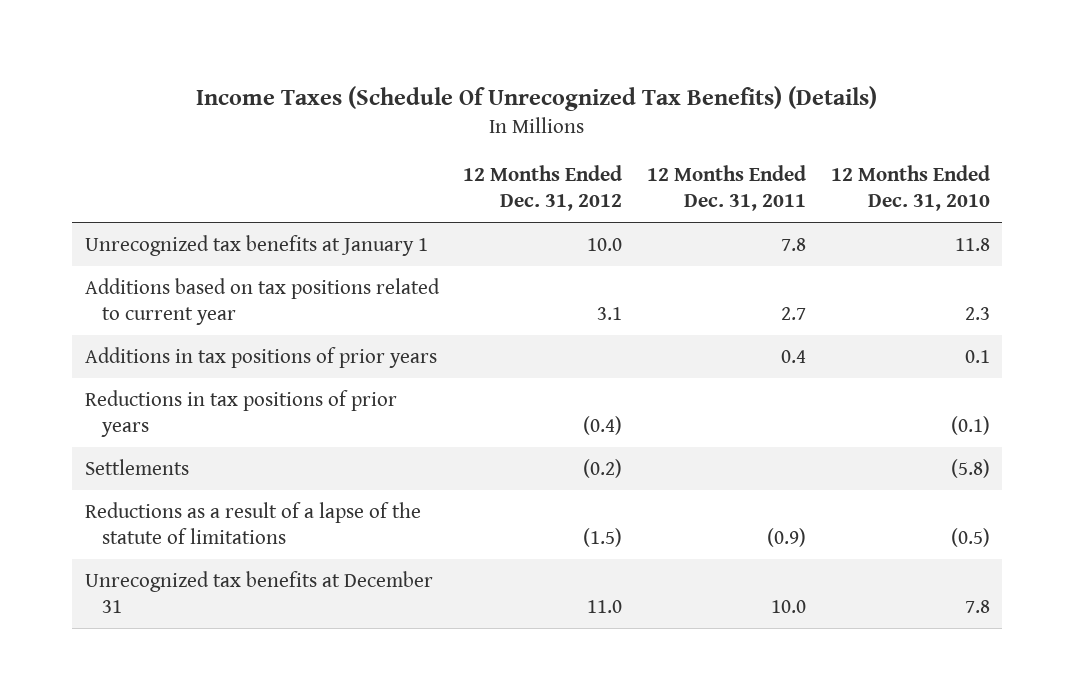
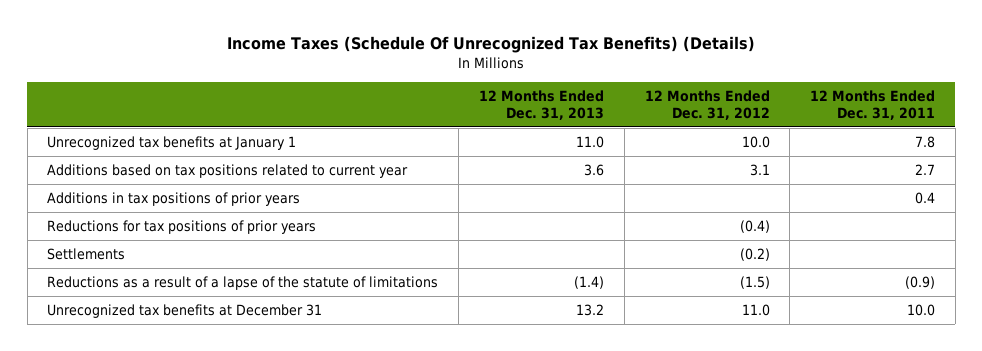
[830,165,990,212] 12 Months Ended Dec. 31, 2010 -> none
none -> [478,89,604,120] 12 Months Ended Dec. 31, 2013
[84,389,397,437] Reductions in tax positions of prior years -> [47,220,317,235] Reductions for tax positions of prior years

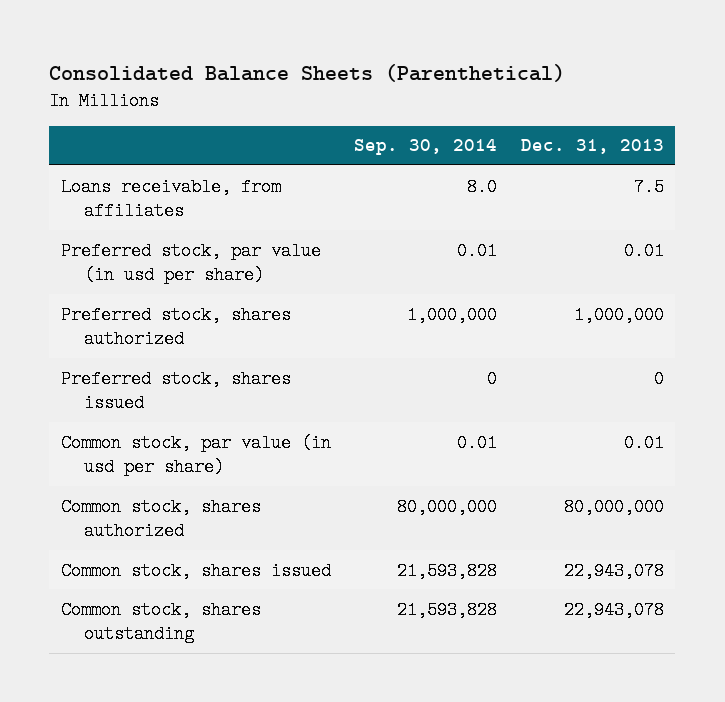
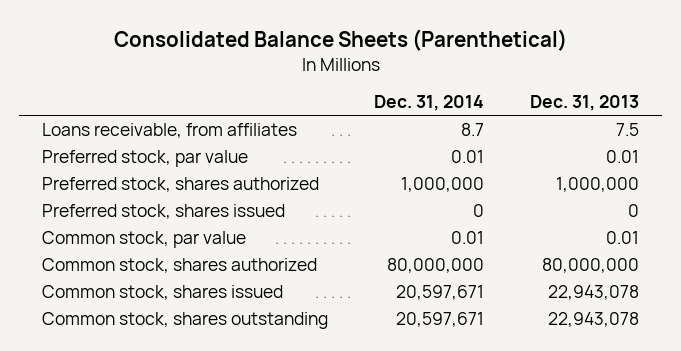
[354,139,498,156] Sep. 30, 2014 -> none
none -> [374,95,485,112] Dec. 31, 2014
[60,241,321,284] Preferred stock, par value (in usd per share) -> [42,149,249,167] Preferred stock, par value
[60,433,331,476] Common stock, par value (in usd per share) -> [42,230,247,248] Common stock, par value

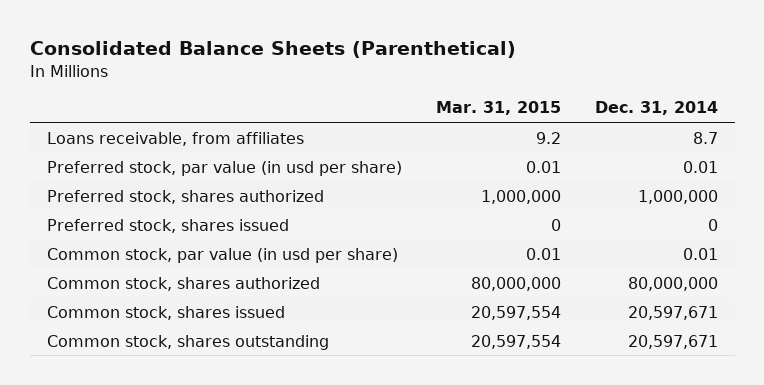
[529,95,639,112] Dec. 31, 2013 -> none
none -> [435,101,561,116] Mar. 31, 2015
[42,149,249,167] Preferred stock, par value -> [46,160,402,176] Preferred stock, par value (in usd per share)
[42,230,247,248] Common stock, par value -> [46,247,398,263] Common stock, par value (in usd per share)

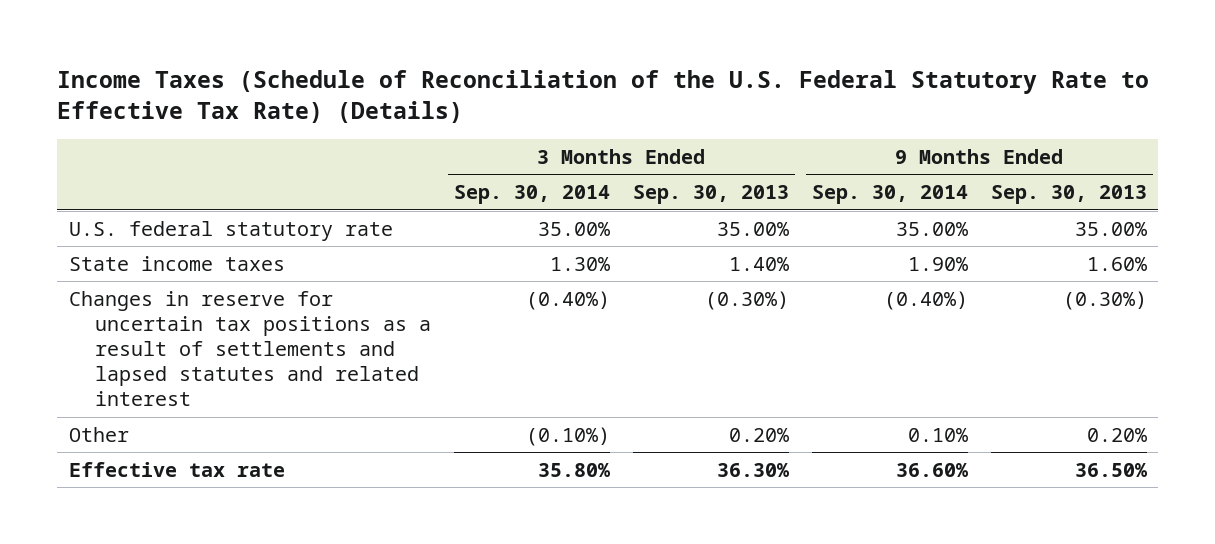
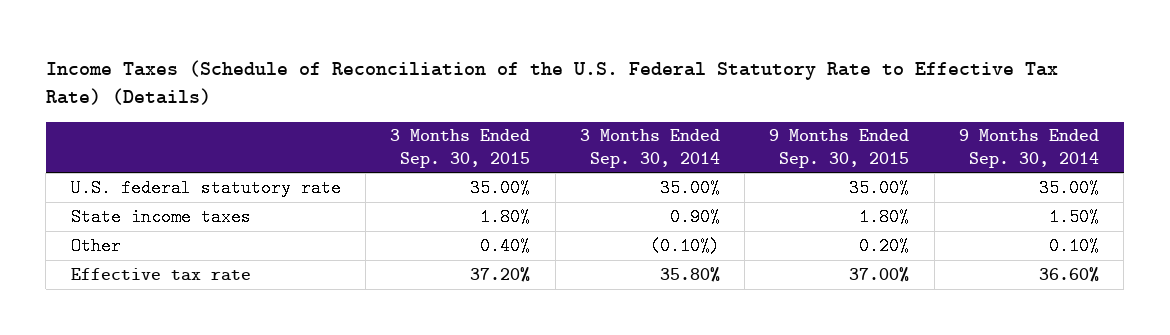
[632,185,789,205] Sep. 30, 2013 -> none
[990,185,1147,205] Sep. 30, 2013 -> none
none -> [390,129,531,168] 3 Months Ended Sep. 30, 2015
none -> [769,129,910,168] 9 Months Ended Sep. 30, 2015
[68,290,431,407] Changes in reserve for uncertain tax positions as a result of settlements and lapsed statutes and related interest -> none
[549,256,610,271] 1.30% -> [669,207,720,226] 0.90%
[907,256,968,271] 1.90% -> [1049,207,1100,226] 1.50%

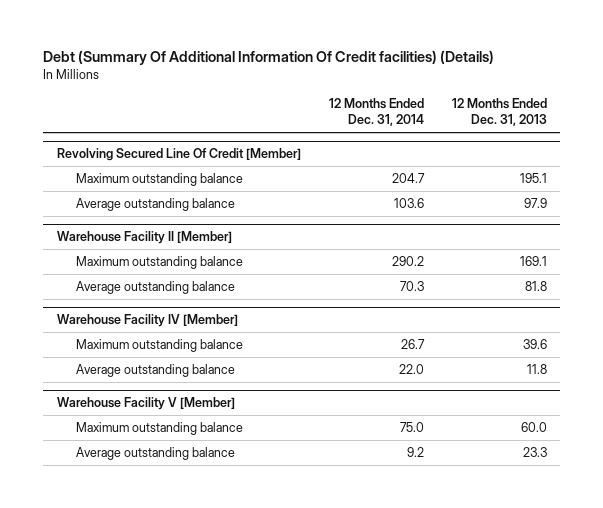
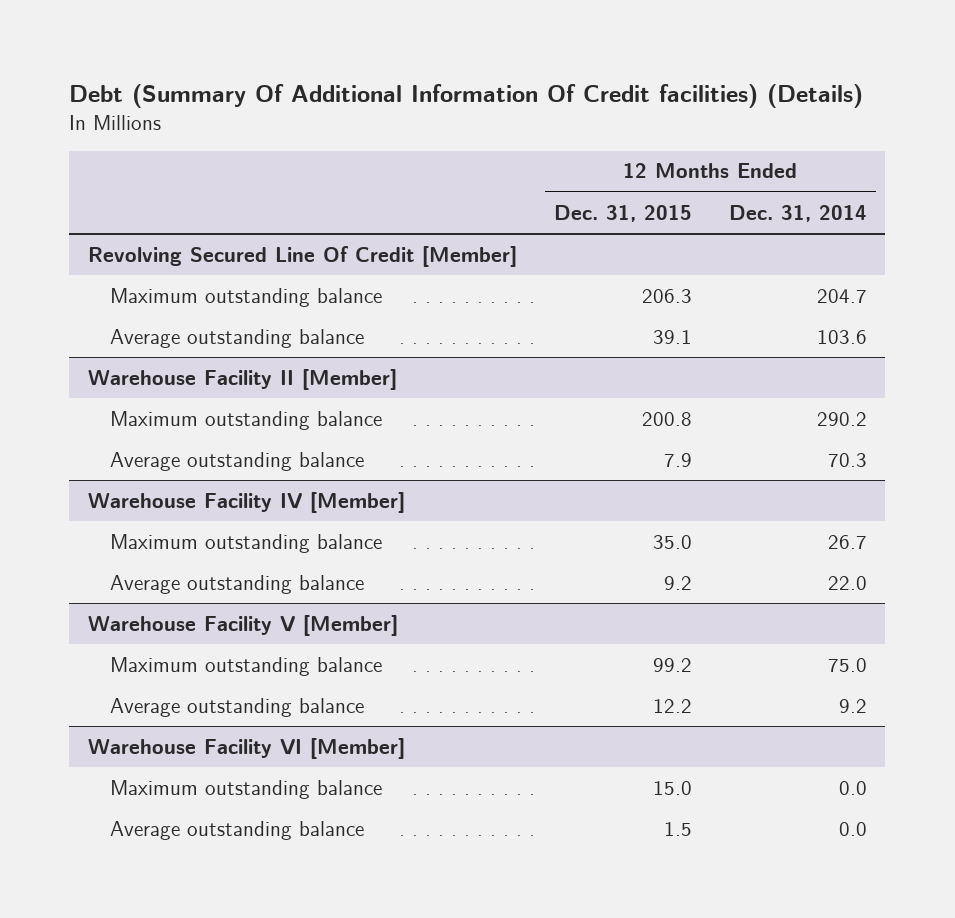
[451,98,547,127] 12 Months Ended Dec. 31, 2013 -> none
none -> [553,204,692,222] Dec. 31, 2015
none -> [87,737,405,759] Warehouse Facility VI [Member]
none -> [110,779,383,799] Maximum outstanding balance
none -> [110,820,365,840] Average outstanding balance

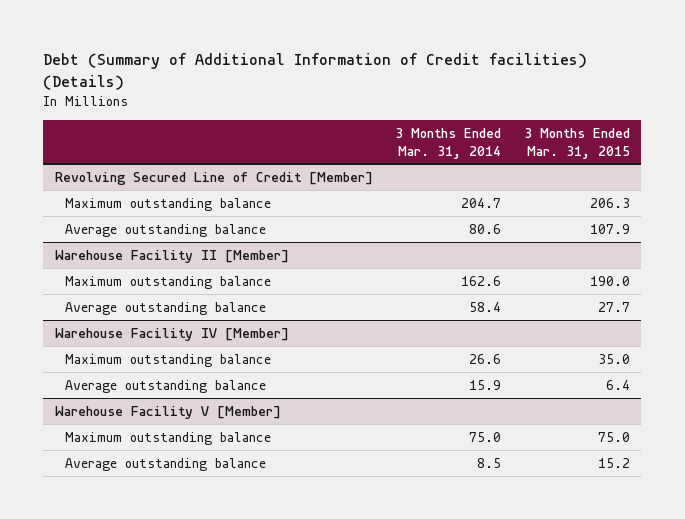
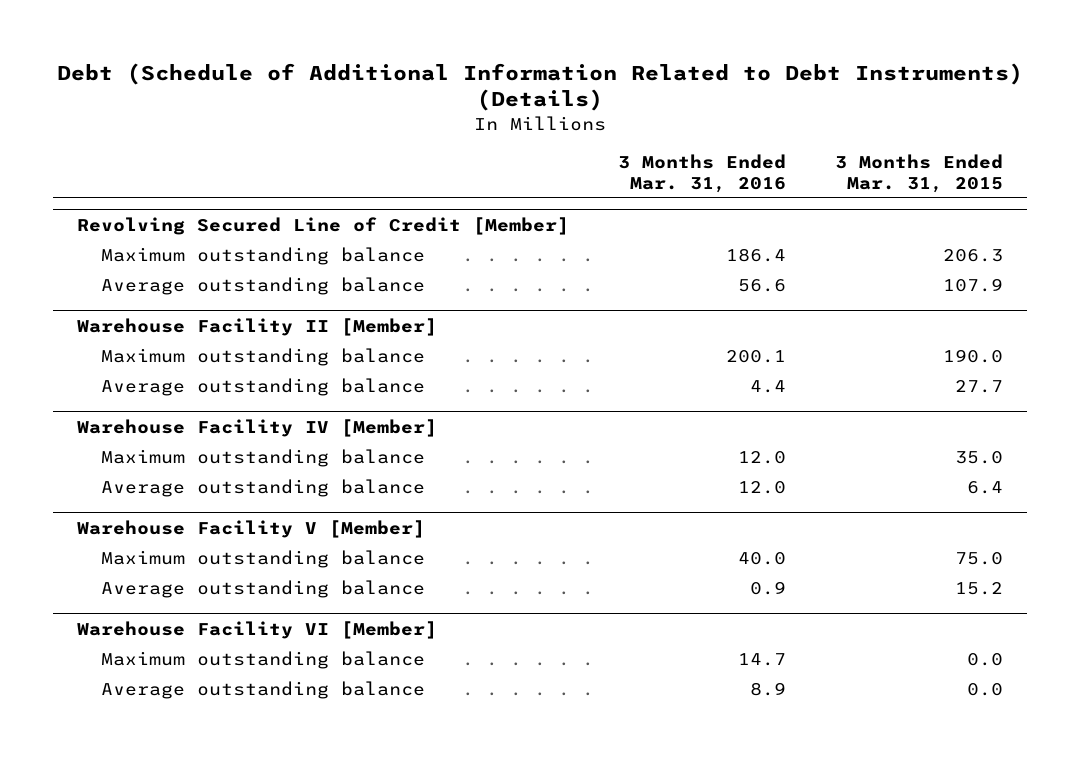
[43,53,588,90] Debt (Summary of Additional Information of Credit facilities) (Details) -> [56,62,1023,112] Debt (Schedule of Additional Information Related to Debt Instruments) (Details)
[395,127,502,159] 3 Months Ended Mar. 31, 2014 -> none
none -> [617,154,786,193] 3 Months Ended Mar. 31, 2016
none -> [77,620,438,639] Warehouse Facility VI [Member]
none -> [101,651,426,670] Maximum outstanding balance
none -> [101,681,426,700] Average outstanding balance

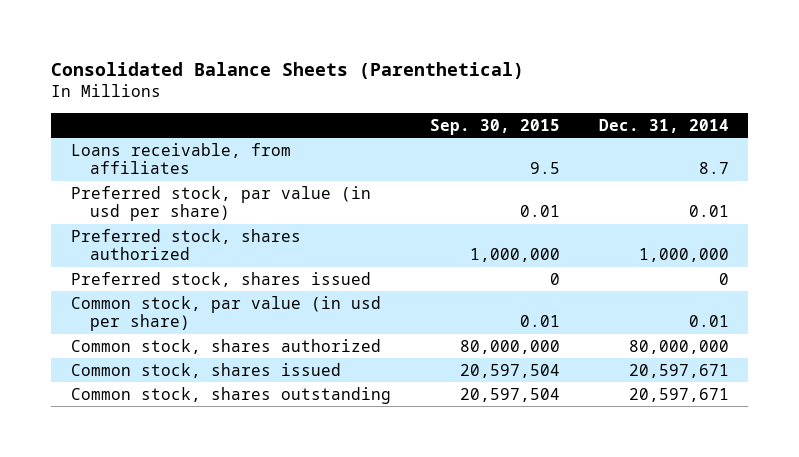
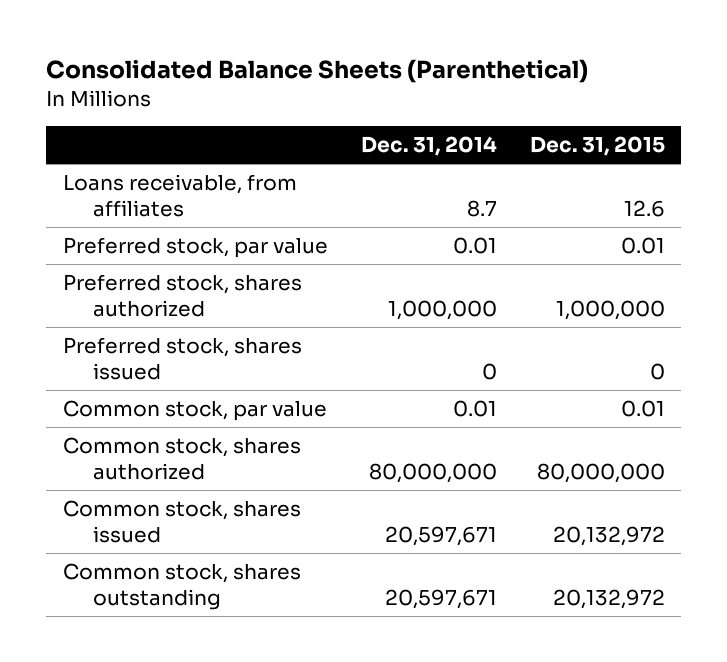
[429,118,560,135] Sep. 30, 2015 -> none
none -> [529,136,665,157] Dec. 31, 2015
[70,185,371,222] Preferred stock, par value (in usd per share) -> [62,236,328,258] Preferred stock, par value
[70,295,381,332] Common stock, par value (in usd per share) -> [62,399,327,421] Common stock, par value

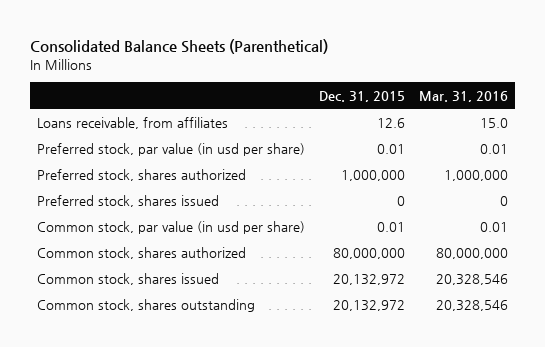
[360,136,497,157] Dec. 31, 2014 -> none
none -> [419,90,509,102] Mar. 31, 2016
[62,236,328,258] Preferred stock, par value -> [37,142,306,156] Preferred stock, par value (in usd per share)
[62,399,327,421] Common stock, par value -> [37,220,306,234] Common stock, par value (in usd per share)

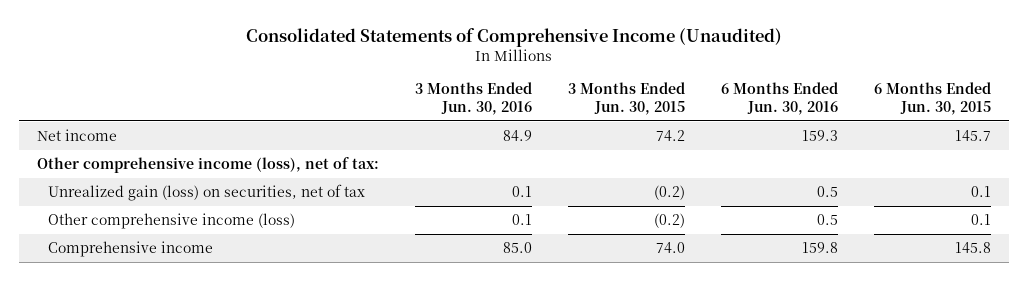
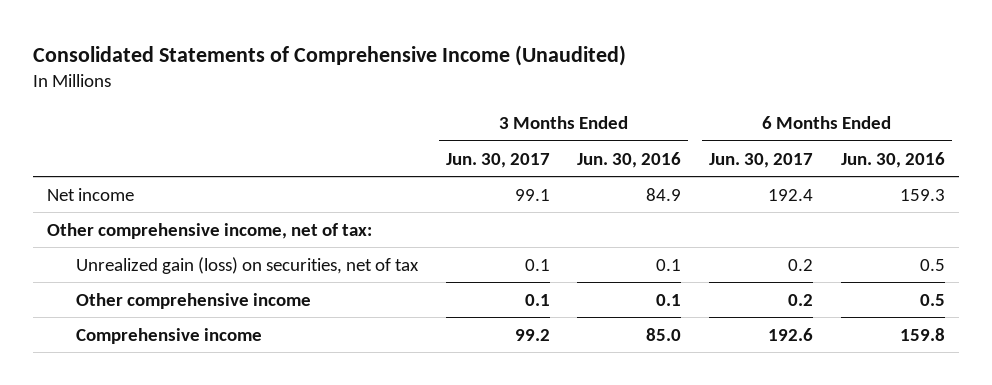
[568,82,686,115] 3 Months Ended Jun. 30, 2015 -> none
[874,82,992,115] 6 Months Ended Jun. 30, 2015 -> none
none -> [445,152,550,168] Jun. 30, 2017
none -> [709,152,814,168] Jun. 30, 2017
[37,157,380,174] Other comprehensive income (loss), net of tax: -> [46,222,372,239] Other comprehensive income, net of tax:
[48,213,296,230] Other comprehensive income (loss) -> [75,292,311,309] Other comprehensive income

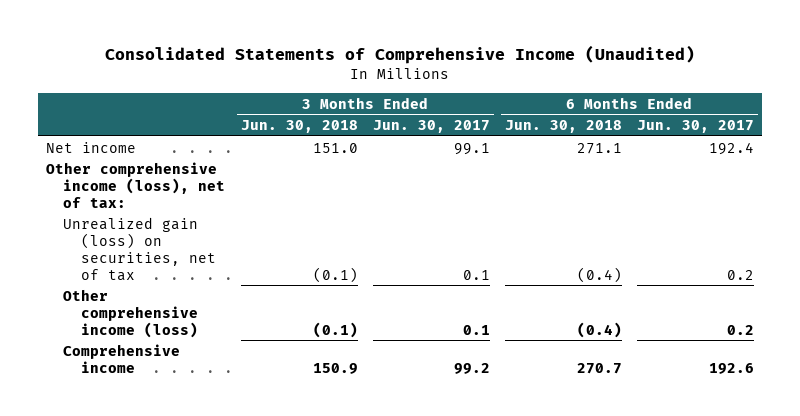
[577,151,682,168] Jun. 30, 2016 -> none
[841,151,946,168] Jun. 30, 2016 -> none
none -> [240,120,358,134] Jun. 30, 2018
none -> [504,120,622,134] Jun. 30, 2018
[46,222,372,239] Other comprehensive income, net of tax: -> [45,161,226,208] Other comprehensive income (loss), net of tax:
[75,292,311,309] Other comprehensive income -> [63,288,198,338] Other comprehensive income (loss)

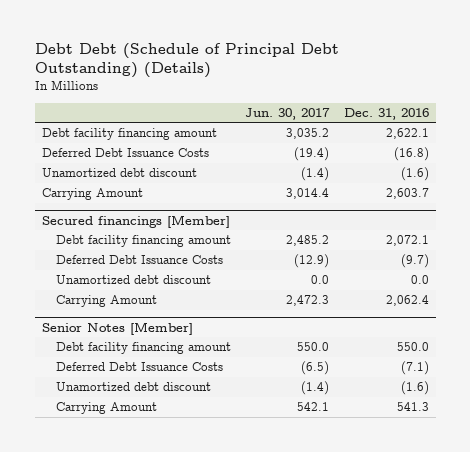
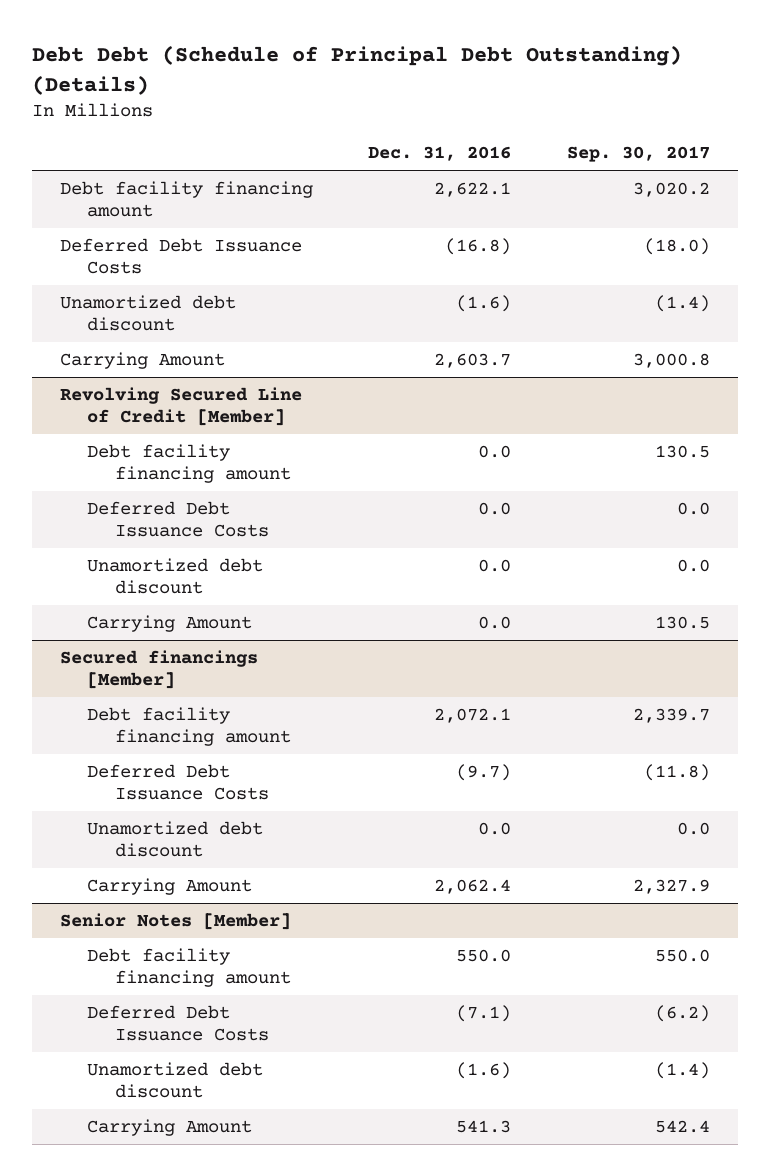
[245,107,331,120] Jun. 30, 2017 -> none
none -> [566,146,710,163] Sep. 30, 2017
none -> [59,386,302,427] Revolving Secured Line of Credit [Member]
none -> [87,443,291,484] Debt facility financing amount
none -> [87,500,269,538] Deferred Debt Issuance Costs
none -> [87,557,264,595] Unamortized debt discount
none -> [87,614,253,632] Carrying Amount

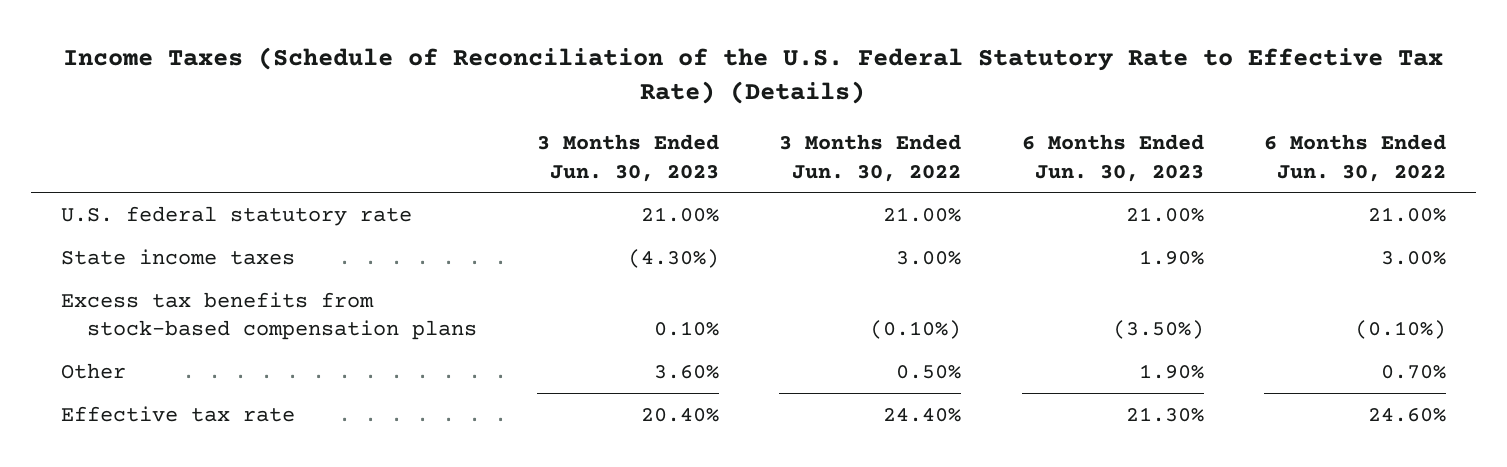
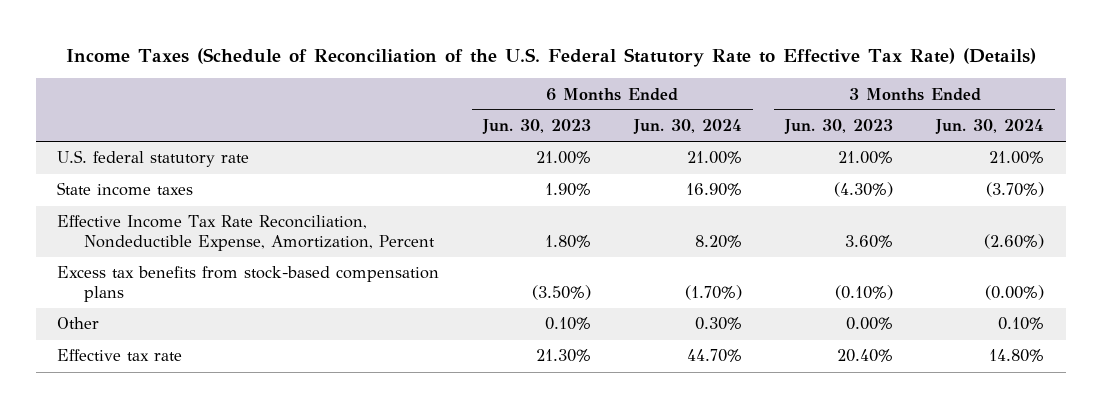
[779,134,962,182] 3 Months Ended Jun. 30, 2022 -> none
[1263,134,1446,182] 6 Months Ended Jun. 30, 2022 -> none
none -> [632,119,742,135] Jun. 30, 2024
none -> [935,119,1045,135] Jun. 30, 2024
none -> [57,215,435,252] Effective Income Tax Rate Reconciliation, Nondeductible Expense, Amortization, Percent
[654,321,720,337] 0.10% -> [835,285,894,301] (0.10%)
[654,364,720,379] 3.60% -> [846,317,894,331] 0.00%
[1138,363,1204,379] 1.90% -> [544,317,591,331] 0.10%

